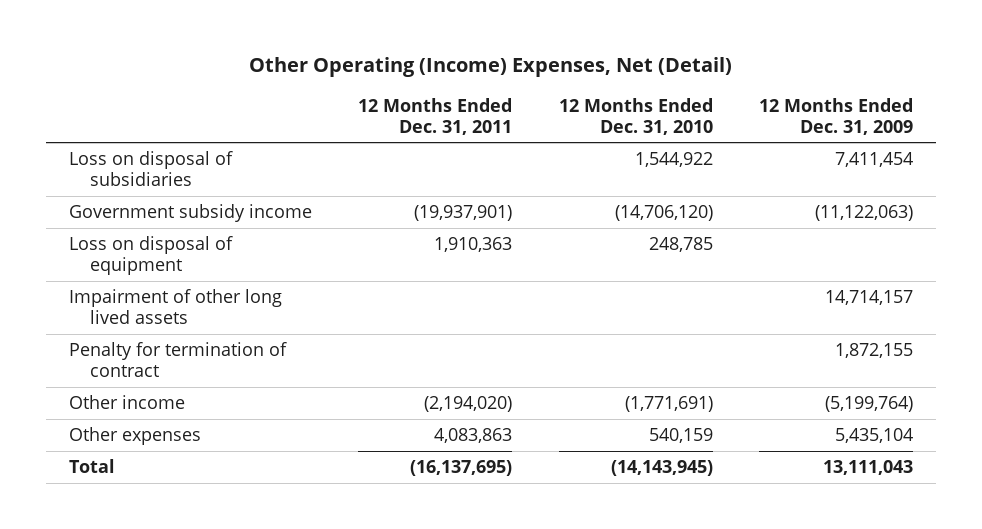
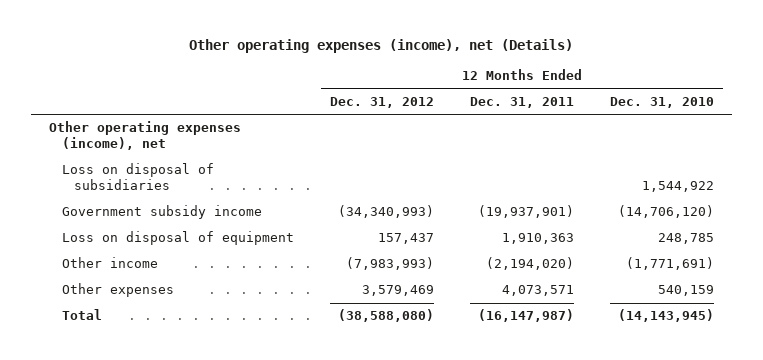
[248,57,732,78] Other Operating (Income) Expenses, Net (Detail) -> [189,39,574,54] Other operating expenses (income), net (Details)
[758,97,913,135] 12 Months Ended Dec. 31, 2009 -> none
none -> [329,96,434,108] Dec. 31, 2012
none -> [49,121,242,151] Other operating expenses (income), net
[68,289,282,324] Impairment of other long lived assets -> none
[68,342,287,377] Penalty for termination of contract -> none
[434,428,513,444] 4,083,863 -> [501,285,574,297] 4,073,571
[410,460,513,477] (16,137,695) -> [477,309,574,323] (16,147,987)

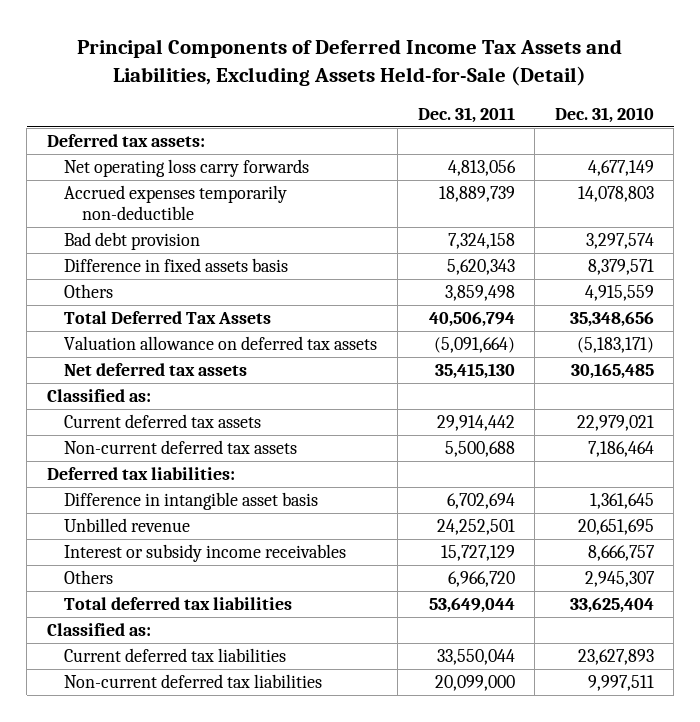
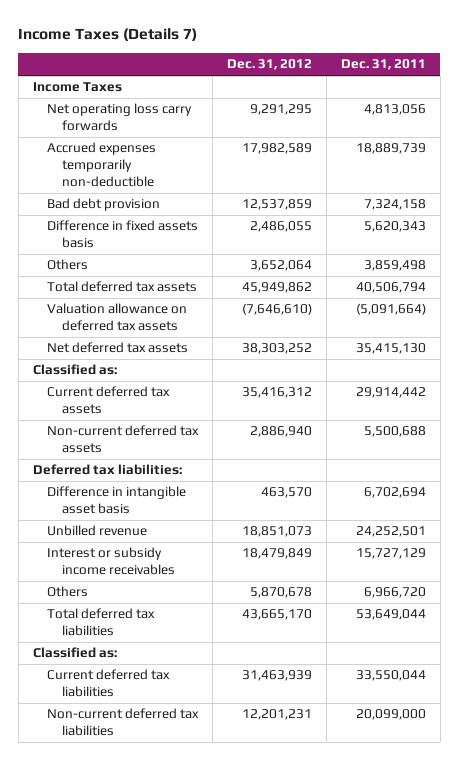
[77,39,623,87] Principal Components of Deferred Income Tax Assets and Liabilities, Excluding Assets Held-for-Sale (Detail) -> [18,28,198,42] Income Taxes (Details 7)
[554,106,654,123] Dec. 31, 2010 -> none
none -> [227,59,313,71] Dec. 31, 2012
[46,134,205,148] Deferred tax assets: -> none
none -> [32,82,122,93] Income Taxes
[64,311,272,325] Total Deferred Tax Assets -> [47,281,198,293] Total deferred tax assets

